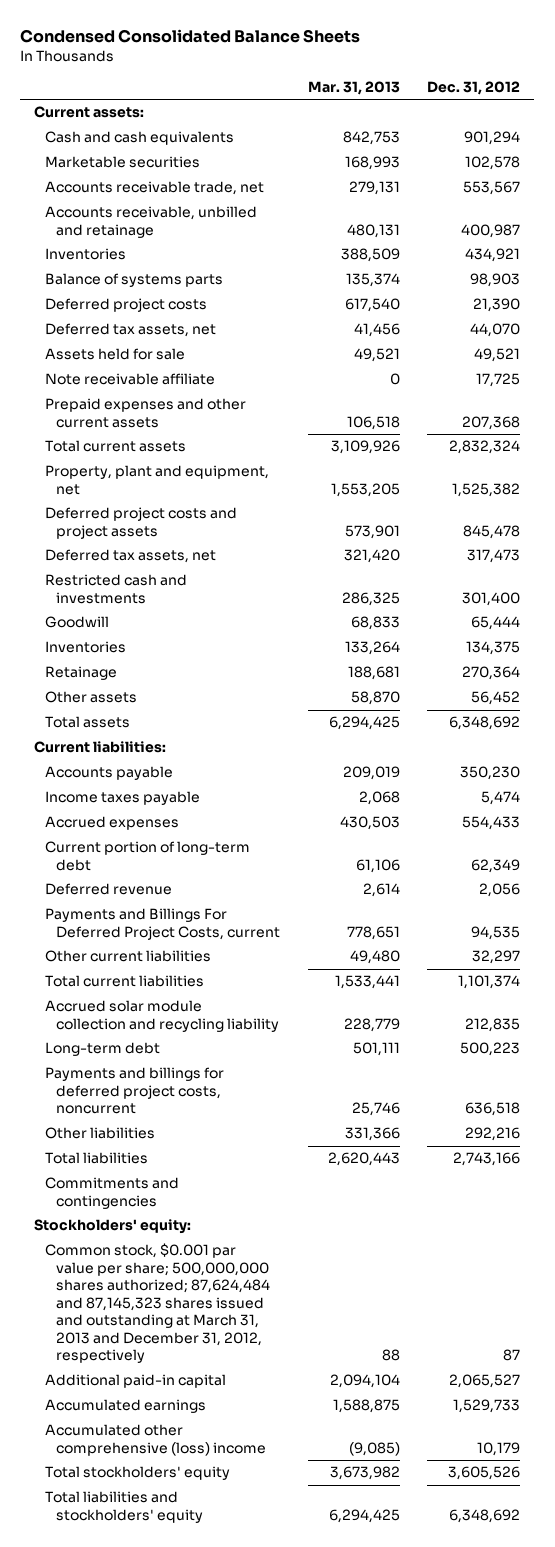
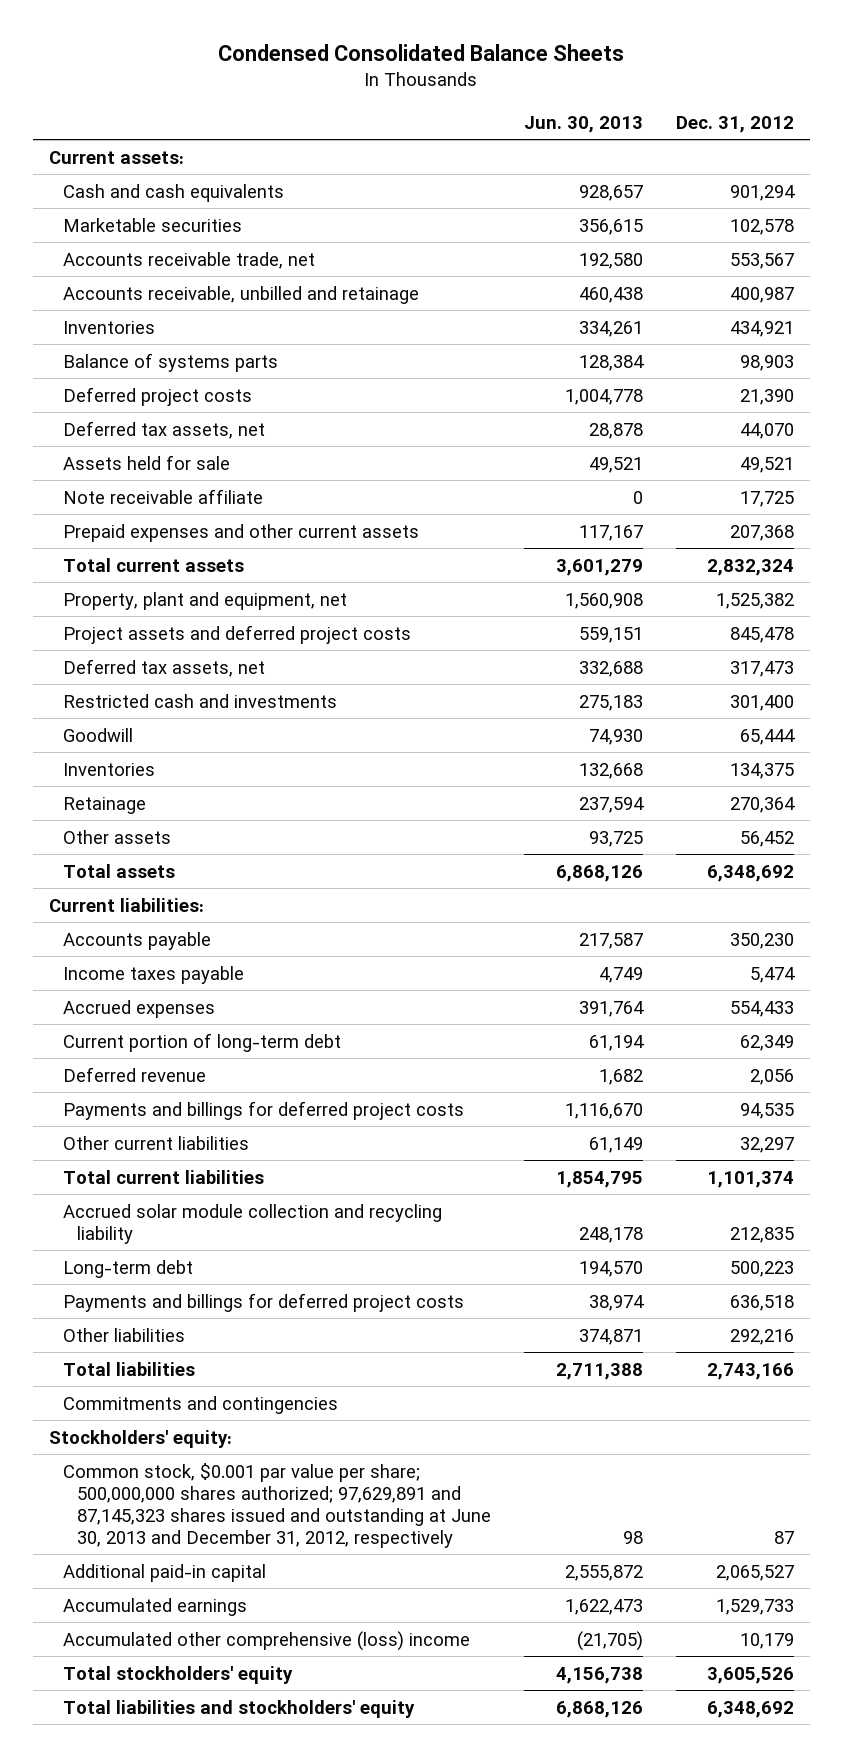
[307,81,400,96] Mar. 31, 2013 -> none
none -> [523,115,643,133] Jun. 30, 2013
[44,507,237,539] Deferred project costs and project assets -> [63,624,412,644] Project assets and deferred project costs
[44,908,280,940] Payments and Billings For Deferred Project Costs, current -> [63,1100,465,1120] Payments and billings for deferred project costs
[44,1067,224,1115] Payments and billings for deferred project costs, noncurrent -> [63,1292,465,1312] Payments and billings for deferred project costs
[44,1243,270,1364] Common stock, $0.001 par value per share; 500,000,000 shares authorized; 87,624,484 and 87,145,323 shares issued and outstanding at March 31, 2013 and December 31, 2012, respectively -> [63,1462,492,1548] Common stock, $0.001 par value per share; 500,000,000 shares authorized; 97,629,891 and 87,145,323 shares issued and outstanding at June 30, 2013 and December 31, 2012, respectively

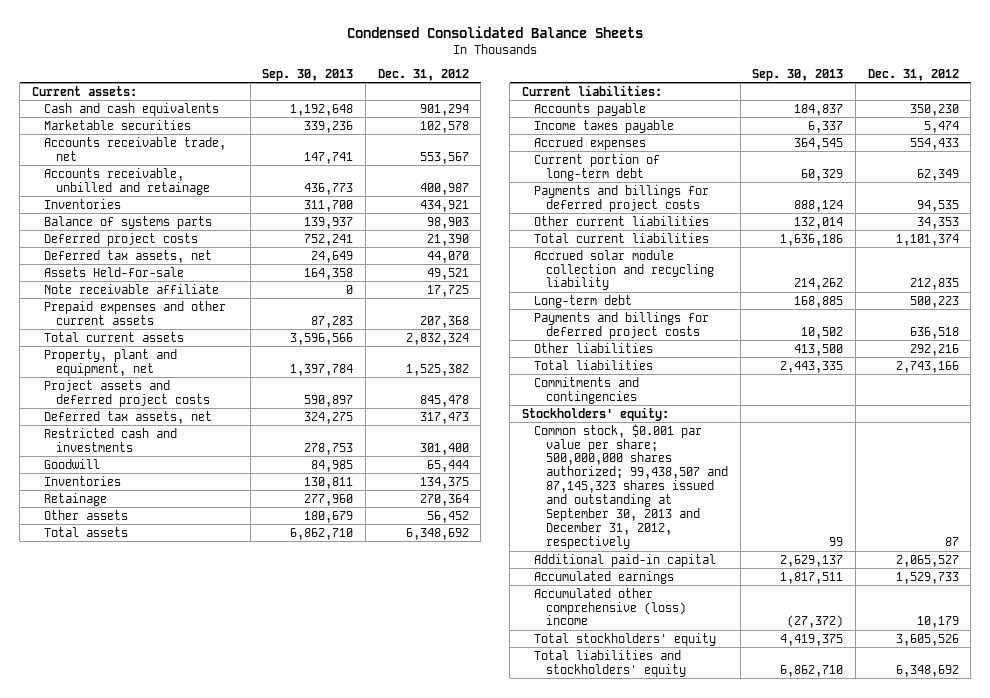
[523,115,643,133] Jun. 30, 2013 -> none
none -> [262,68,354,81] Sep. 30, 2013
[63,454,231,470] Assets held for sale -> [44,266,185,277] Assets Held-for-sale
[63,1066,207,1082] Deferred revenue -> none
[739,1136,794,1153] 32,297 -> [916,216,959,229] 34,353
[63,1462,492,1548] Common stock, $0.001 par value per share; 500,000,000 shares authorized; 97,629,891 and 87,145,323 shares issued and outstanding at June 30, 2013 and December 31, 2012, respectively -> [534,423,729,550] Common stock, $0.001 par value per share; 500,000,000 shares authorized; 99,438,507 and 87,145,323 shares issued and outstanding at September 30, 2013 and December 31, 2012, respectively

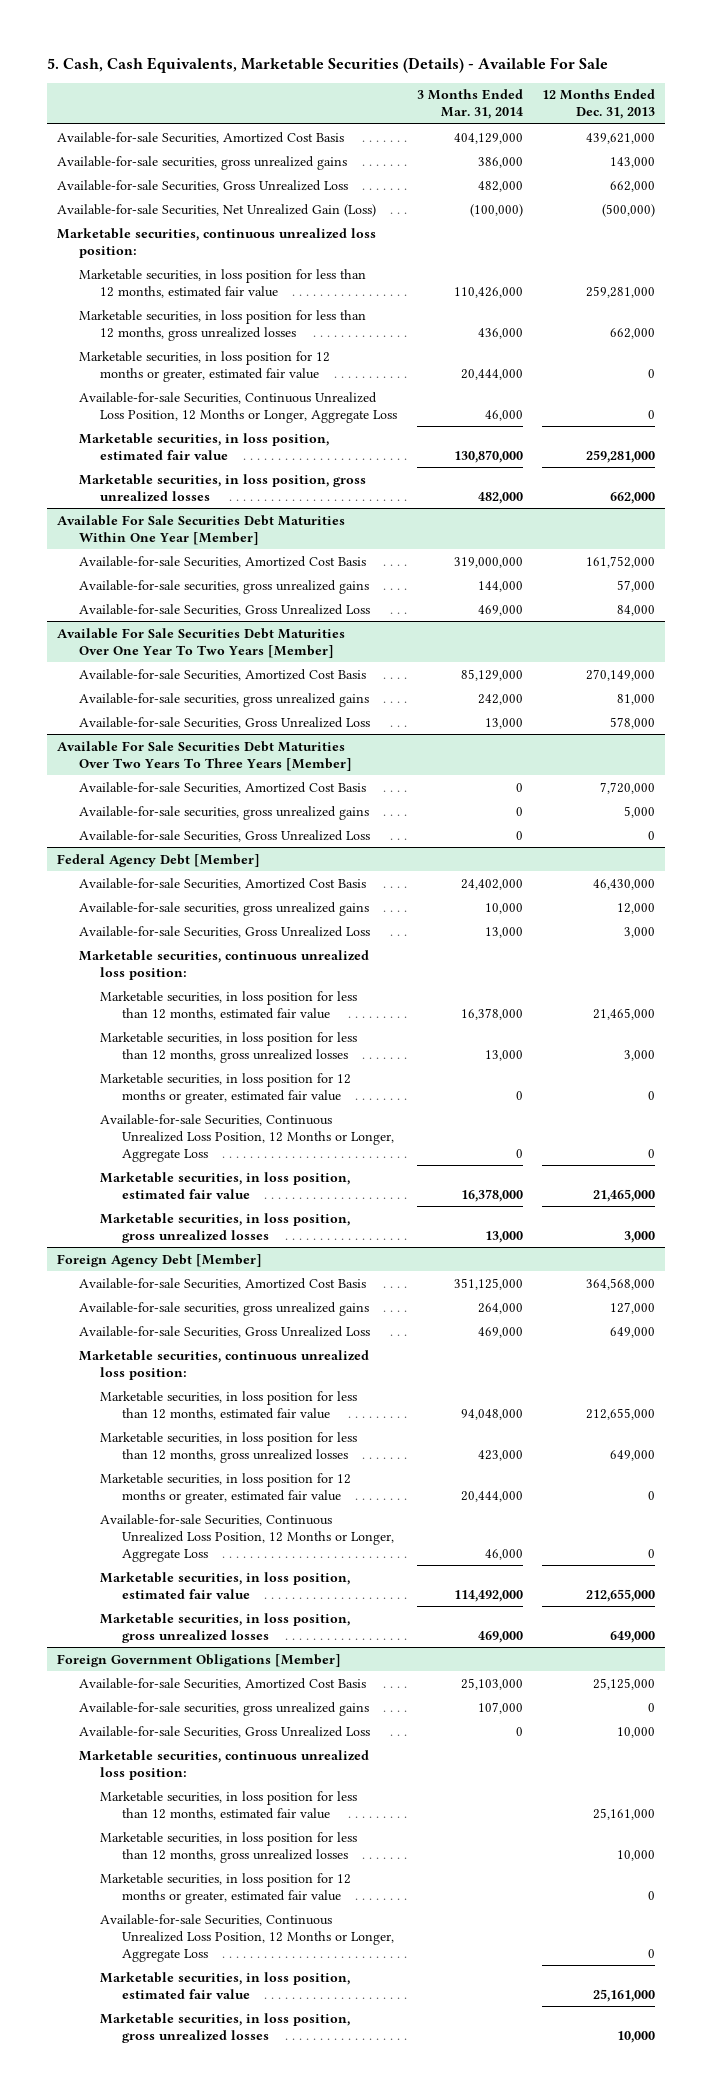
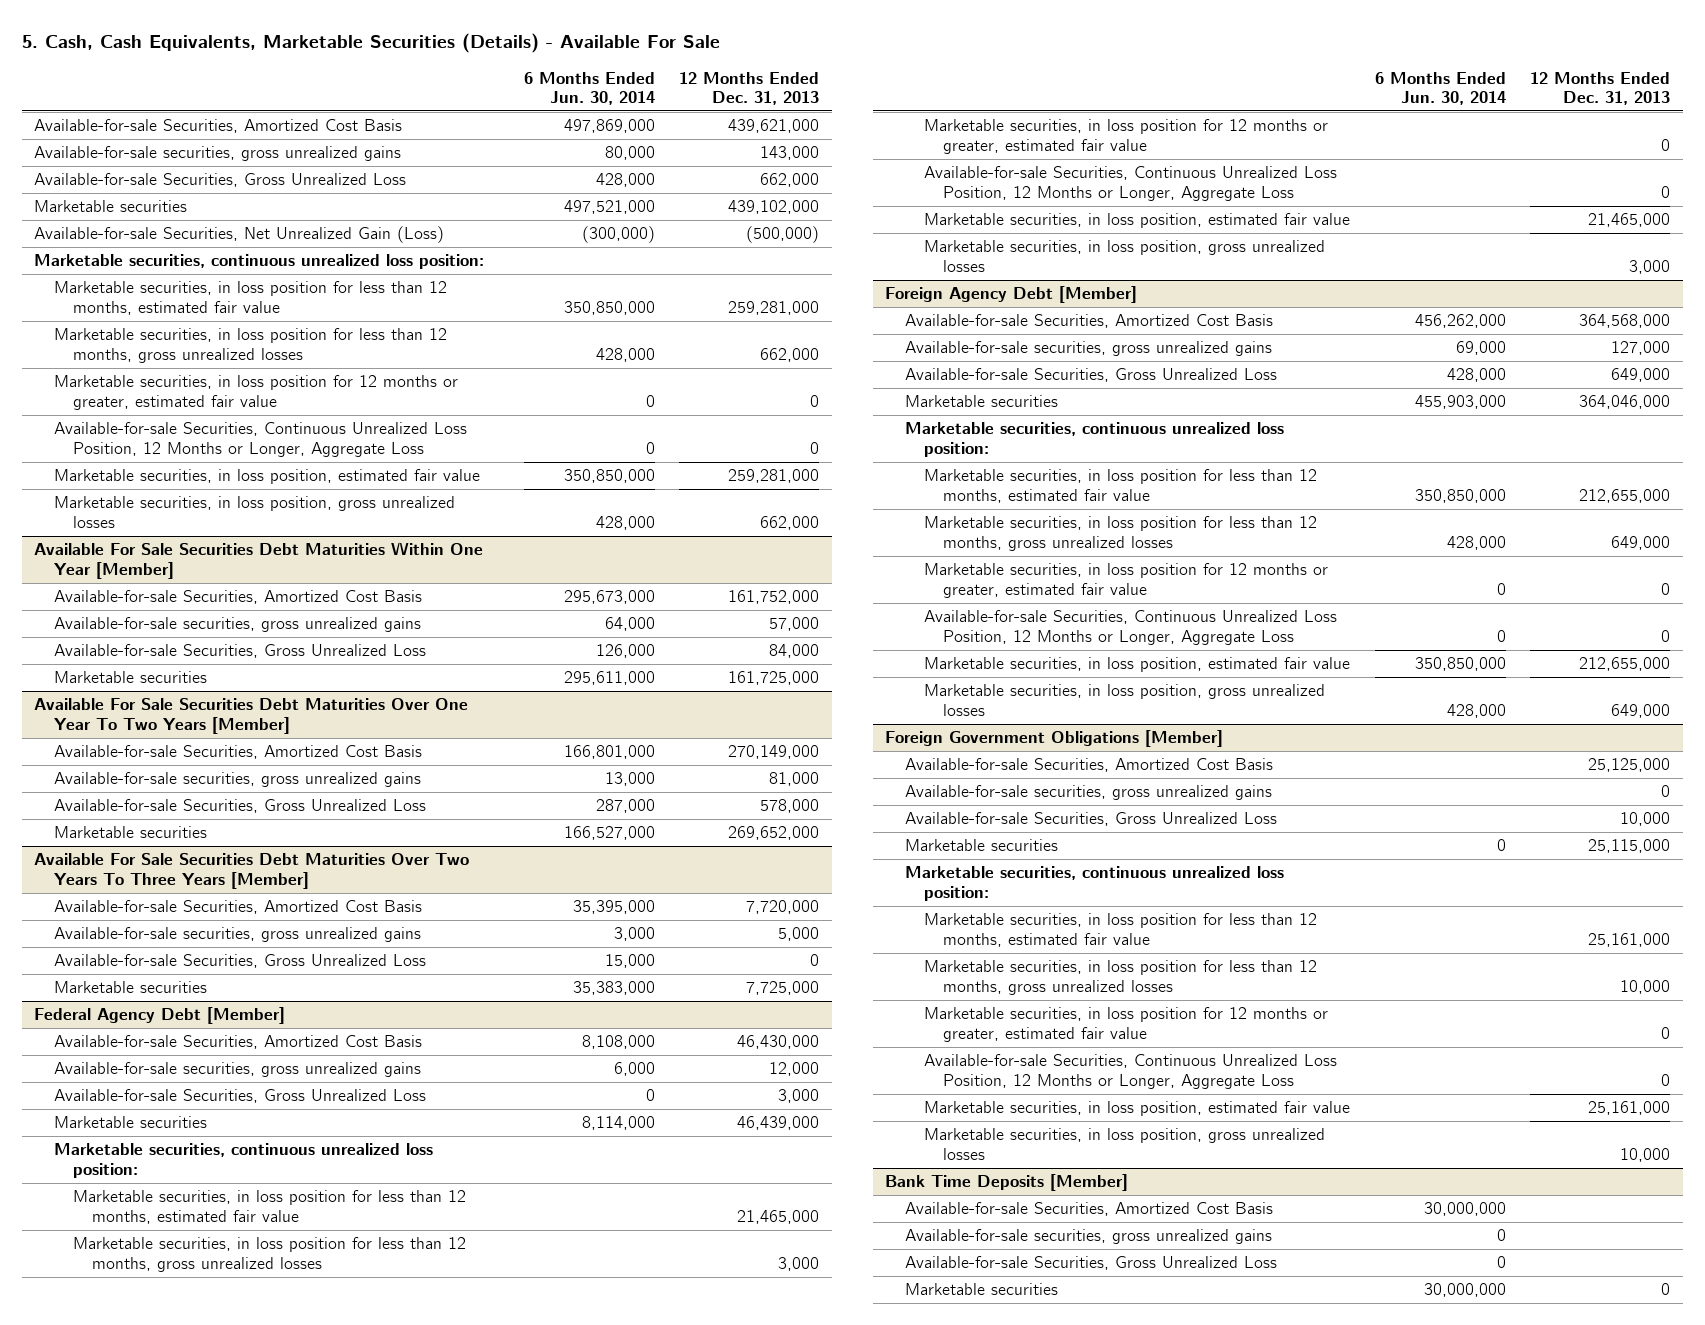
[416,89,523,120] 3 Months Ended Mar. 31, 2014 -> none
none -> [523,71,655,105] 6 Months Ended Jun. 30, 2014
none -> [34,200,188,213] Marketable securities
none -> [53,671,207,684] Marketable securities
none -> [53,826,207,839] Marketable securities
none -> [53,981,207,994] Marketable securities
none -> [53,1116,207,1129] Marketable securities
none -> [904,395,1058,408] Marketable securities
none -> [904,839,1058,852] Marketable securities
none -> [885,1174,1129,1192] Bank Time Deposits [Member]
none -> [904,1202,1273,1217] Available-for-sale Securities, Amortized Cost Basis
none -> [904,1229,1272,1245] Available-for-sale securities, gross unrealized gains
none -> [904,1256,1277,1271] Available-for-sale Securities, Gross Unrealized Loss
none -> [904,1283,1058,1296] Marketable securities

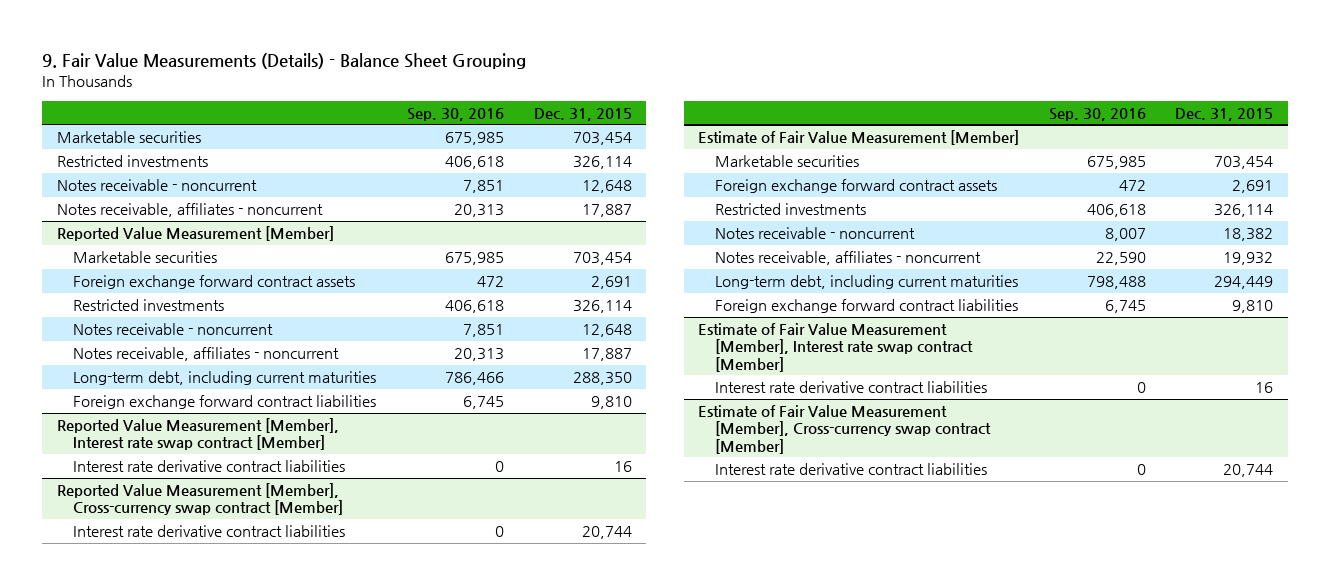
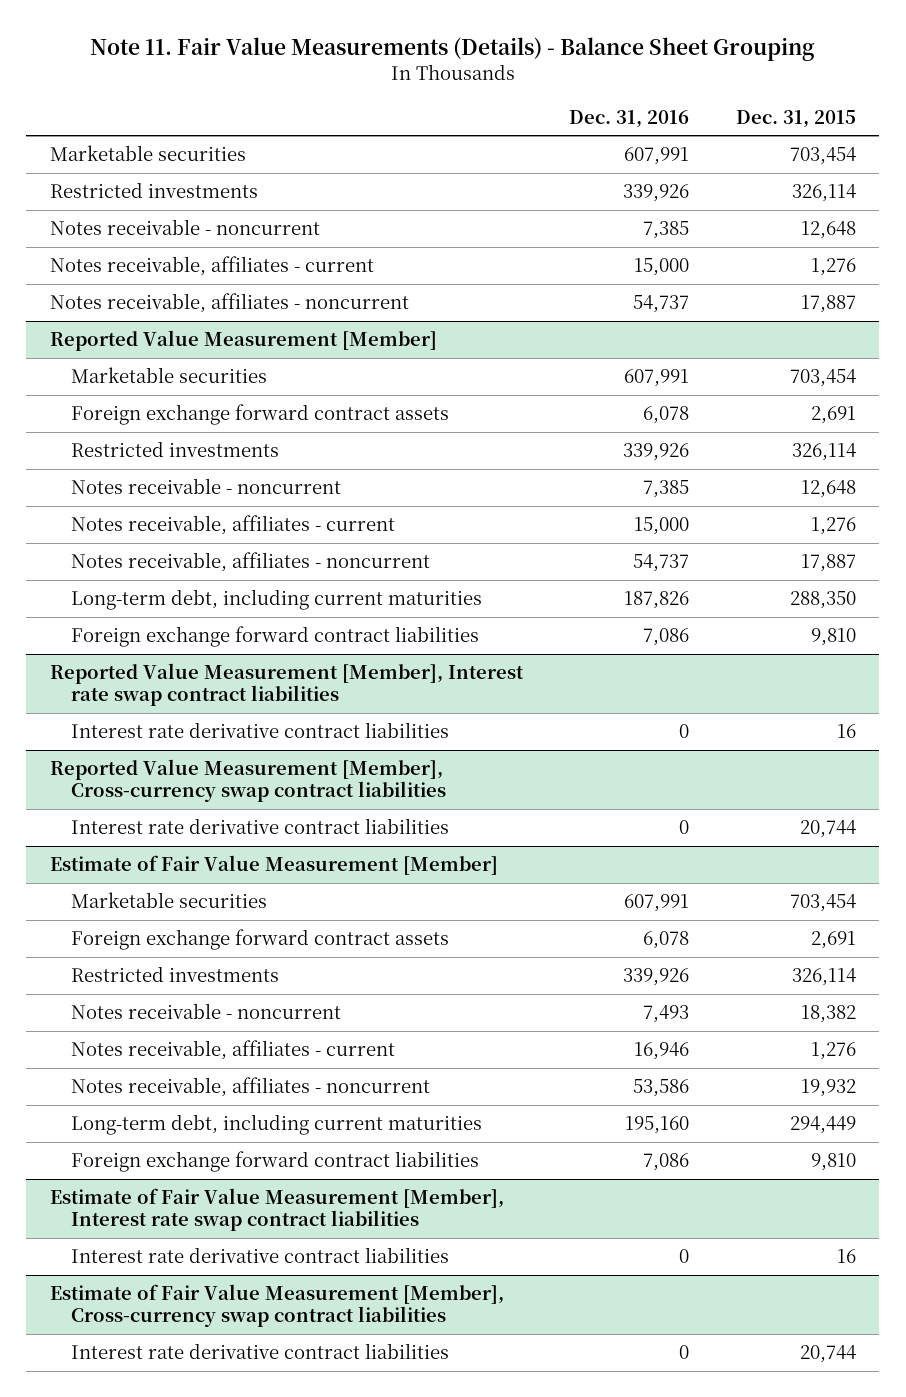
[42,52,527,69] 9. Fair Value Measurements (Details) - Balance Sheet Grouping -> [89,37,815,62] Note 11. Fair Value Measurements (Details) - Balance Sheet Grouping
[407,107,505,121] Sep. 30, 2016 -> none
none -> [569,109,690,128] Dec. 31, 2016
none -> [49,256,374,277] Notes receivable, affiliates - current
none -> [70,515,395,536] Notes receivable, affiliates - current
[57,418,340,451] Reported Value Measurement [Member], Interest rate swap contract [Member] -> [49,663,524,707] Reported Value Measurement [Member], Interest rate swap contract liabilities
[57,483,344,516] Reported Value Measurement [Member], Cross-currency swap contract [Member] -> [49,759,446,803] Reported Value Measurement [Member], Cross-currency swap contract liabilities
none -> [70,1040,395,1061] Notes receivable, affiliates - current
[698,323,973,372] Estimate of Fair Value Measurement [Member], Interest rate swap contract [Member] -> [49,1188,504,1232] Estimate of Fair Value Measurement [Member], Interest rate swap contract liabilities
[698,405,991,454] Estimate of Fair Value Measurement [Member], Cross-currency swap contract [Member] -> [49,1284,504,1328] Estimate of Fair Value Measurement [Member], Cross-currency swap contract liabilities

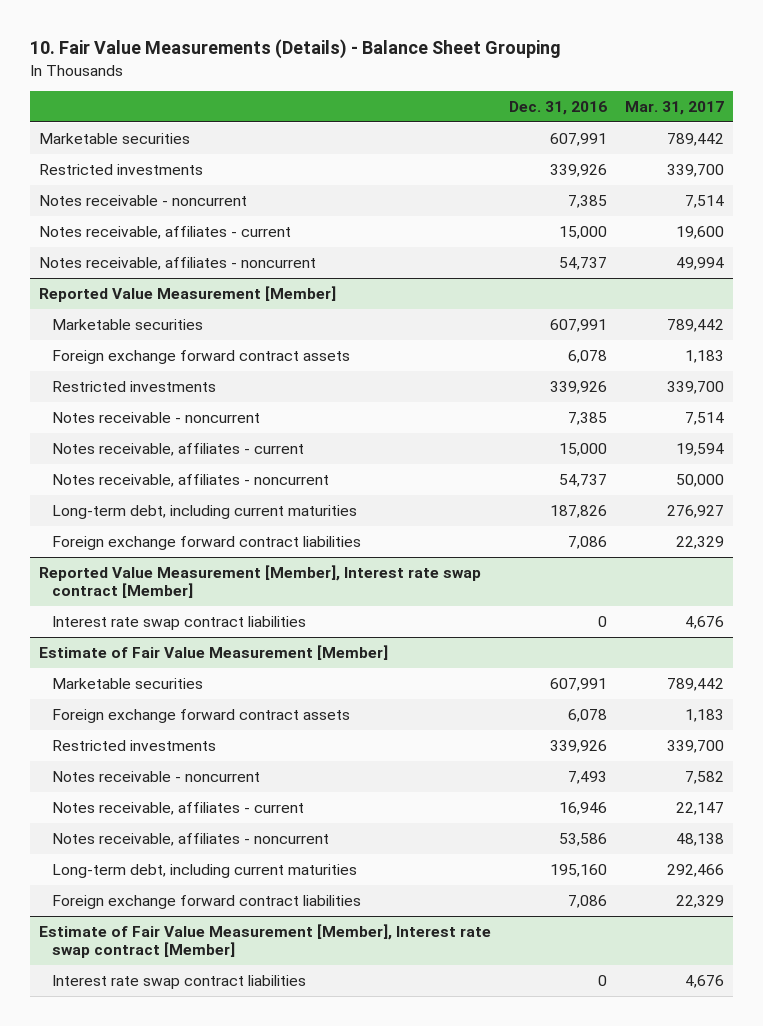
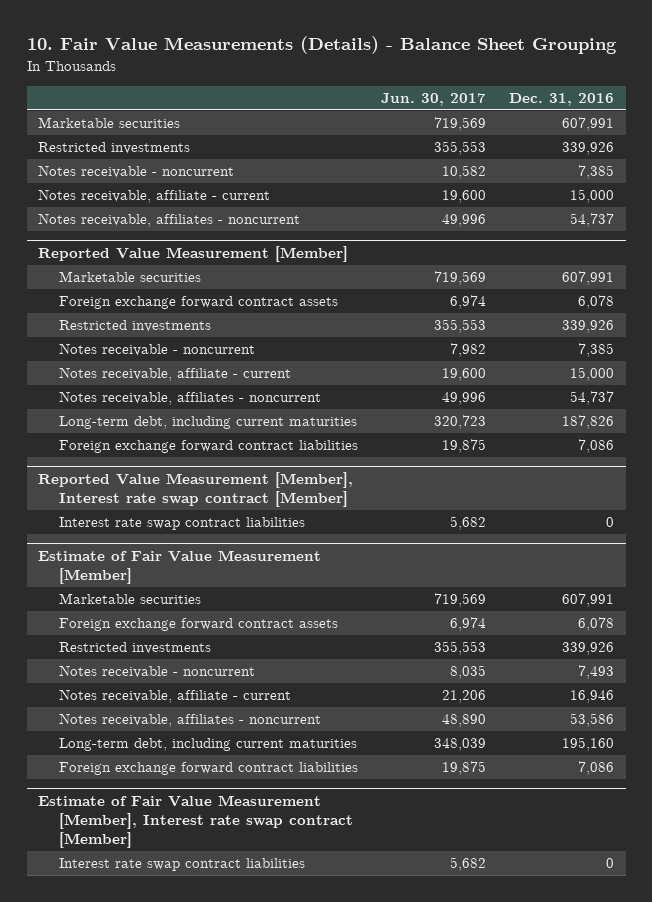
[624,101,724,116] Mar. 31, 2017 -> none
none -> [380,92,486,106] Jun. 30, 2017
[38,225,291,239] Notes receivable, affiliates - current -> [38,189,271,204] Notes receivable, affiliate - current
[51,442,304,456] Notes receivable, affiliates - current -> [58,367,291,382] Notes receivable, affiliate - current
[51,801,304,815] Notes receivable, affiliates - current -> [58,689,291,704] Notes receivable, affiliate - current

